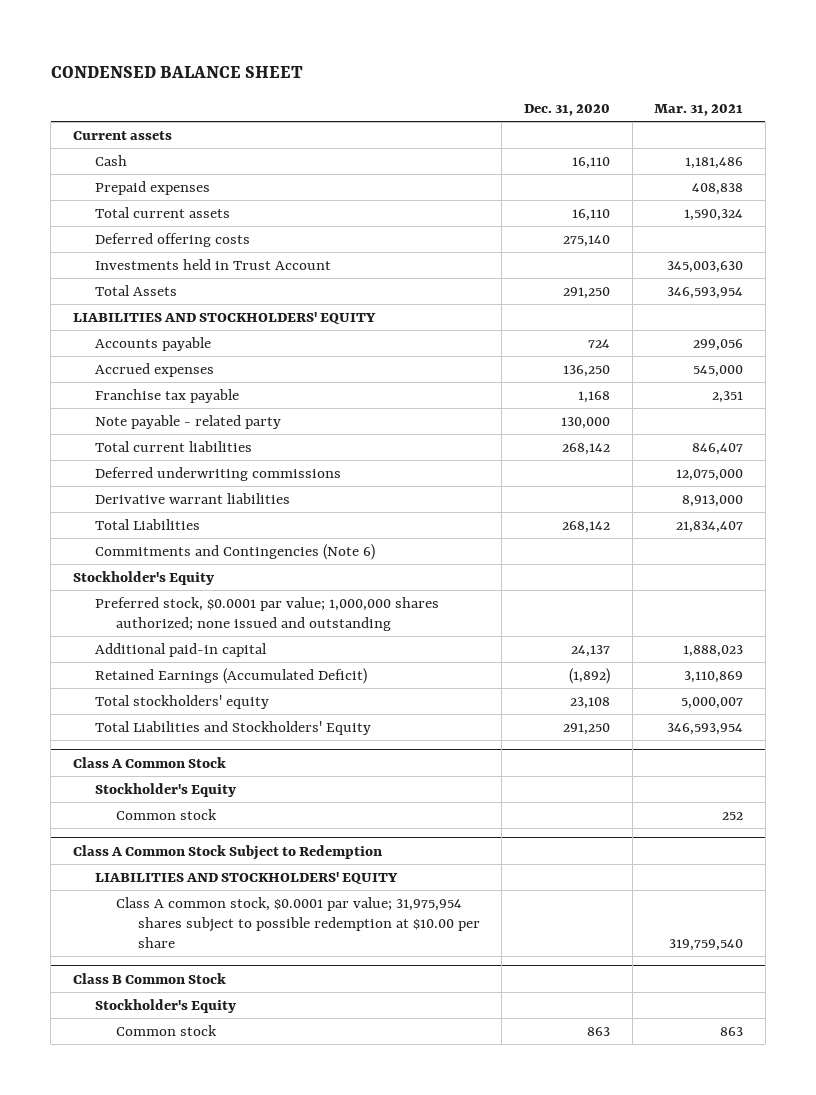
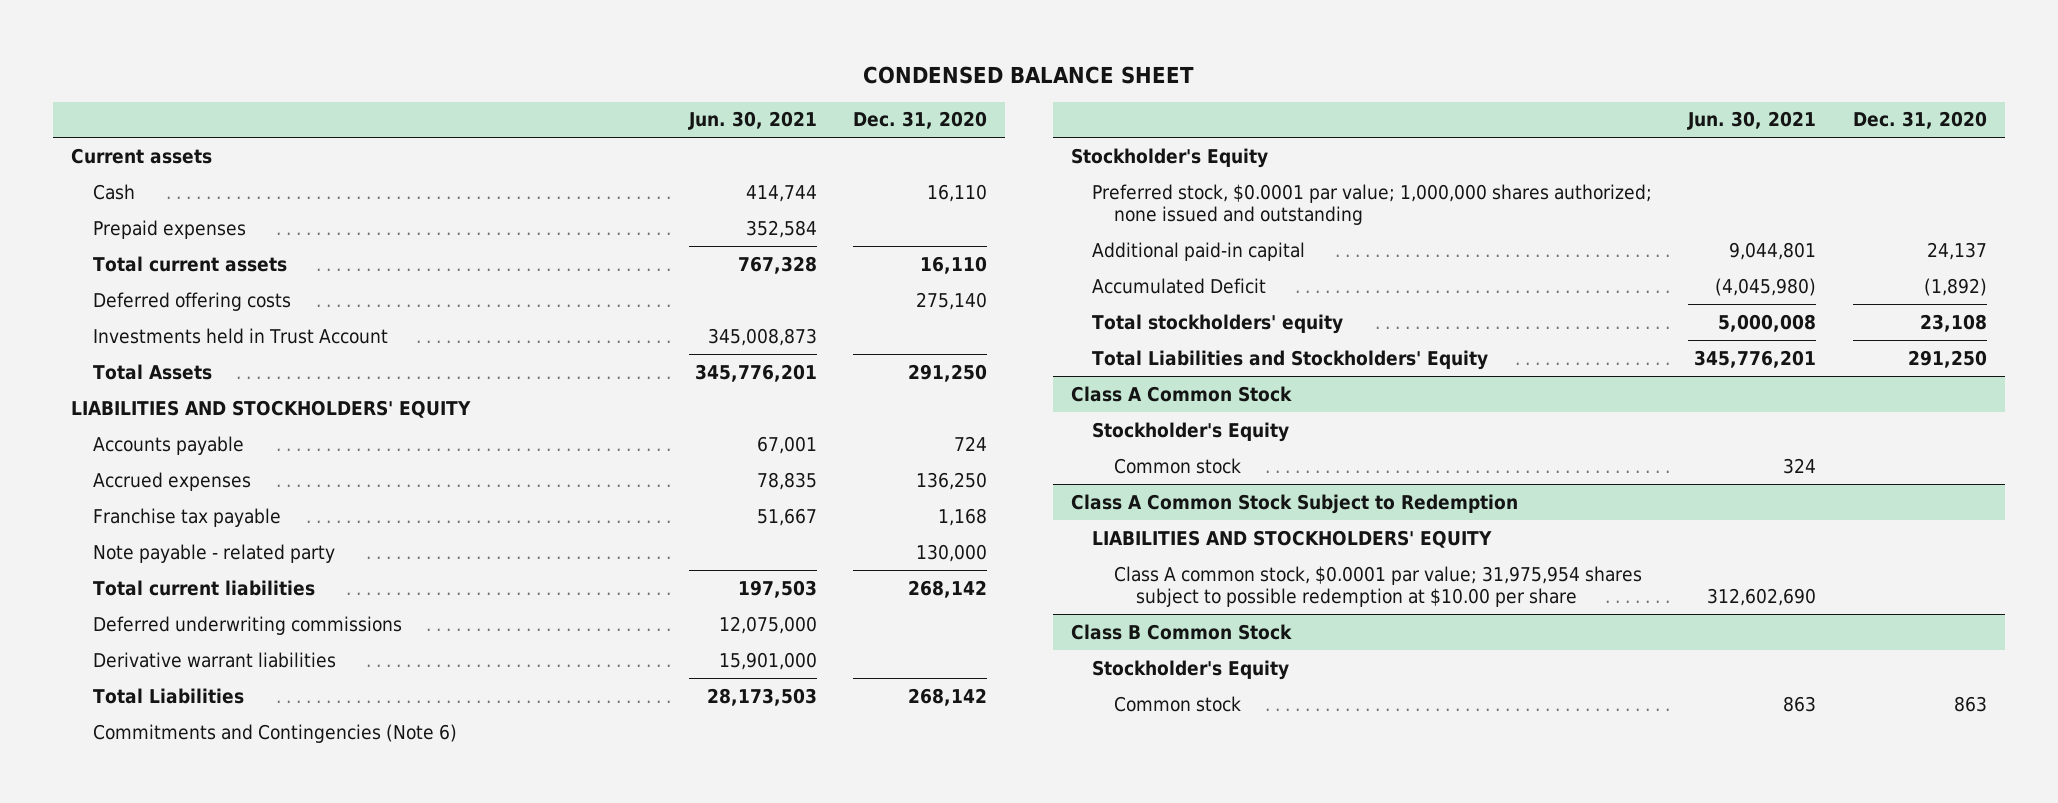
[654,103,744,116] Mar. 31, 2021 -> none
none -> [688,111,818,131] Jun. 30, 2021
[94,668,367,685] Retained Earnings (Accumulated Deficit) -> [1092,277,1267,294] Accumulated Deficit

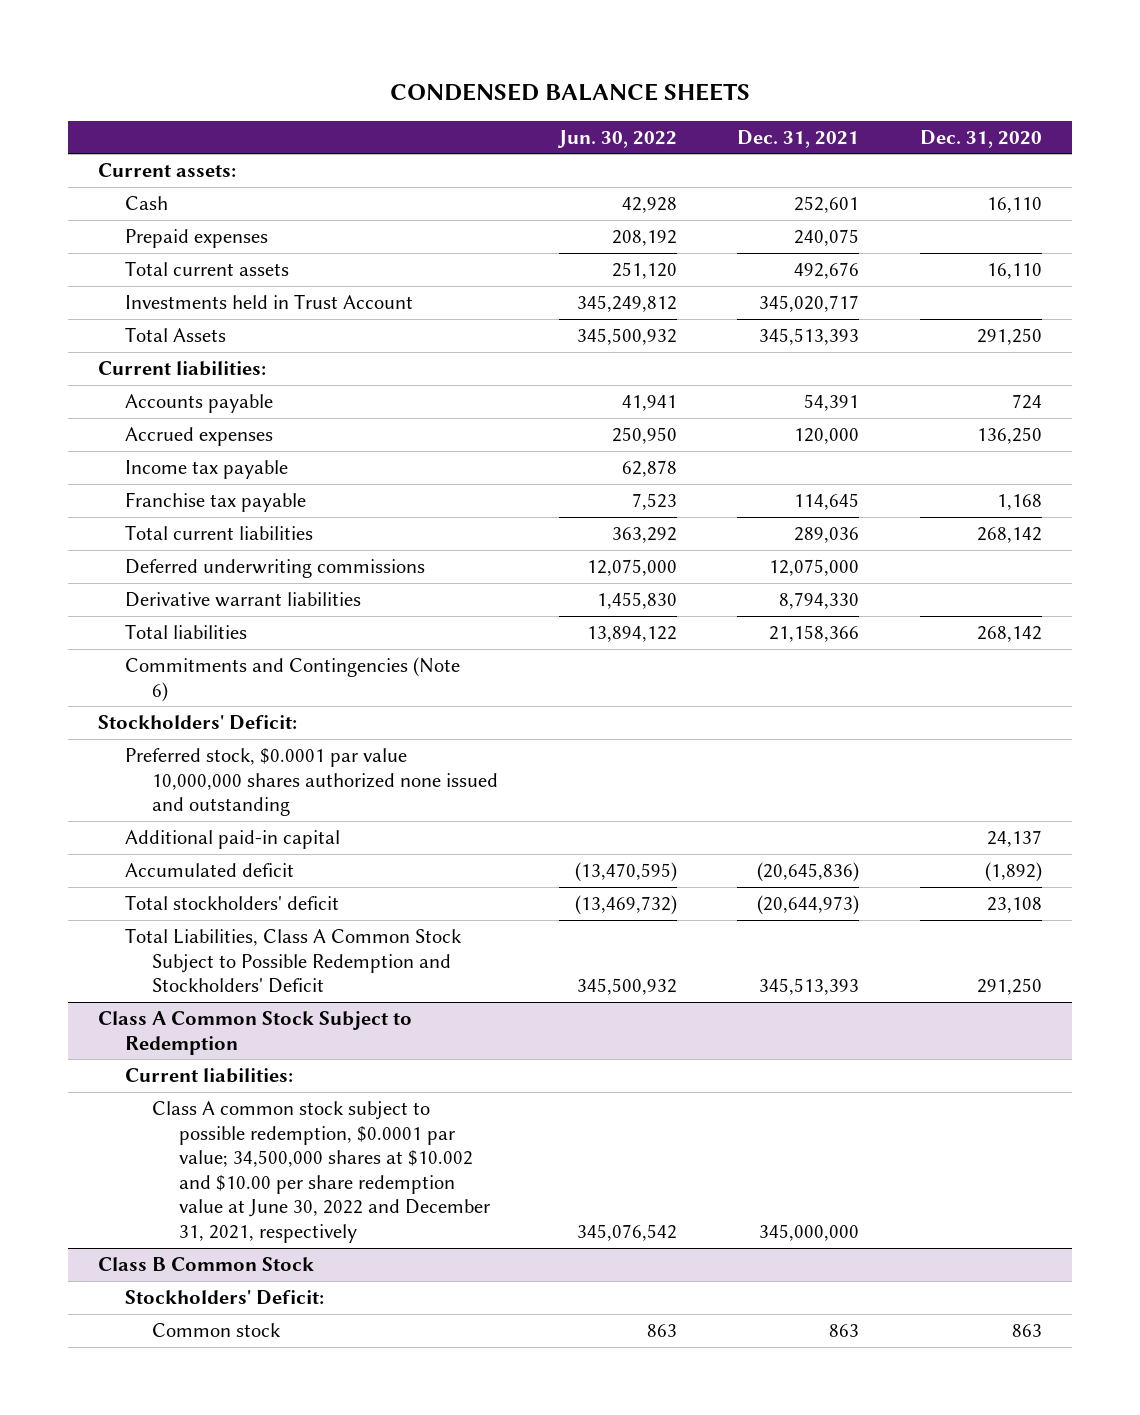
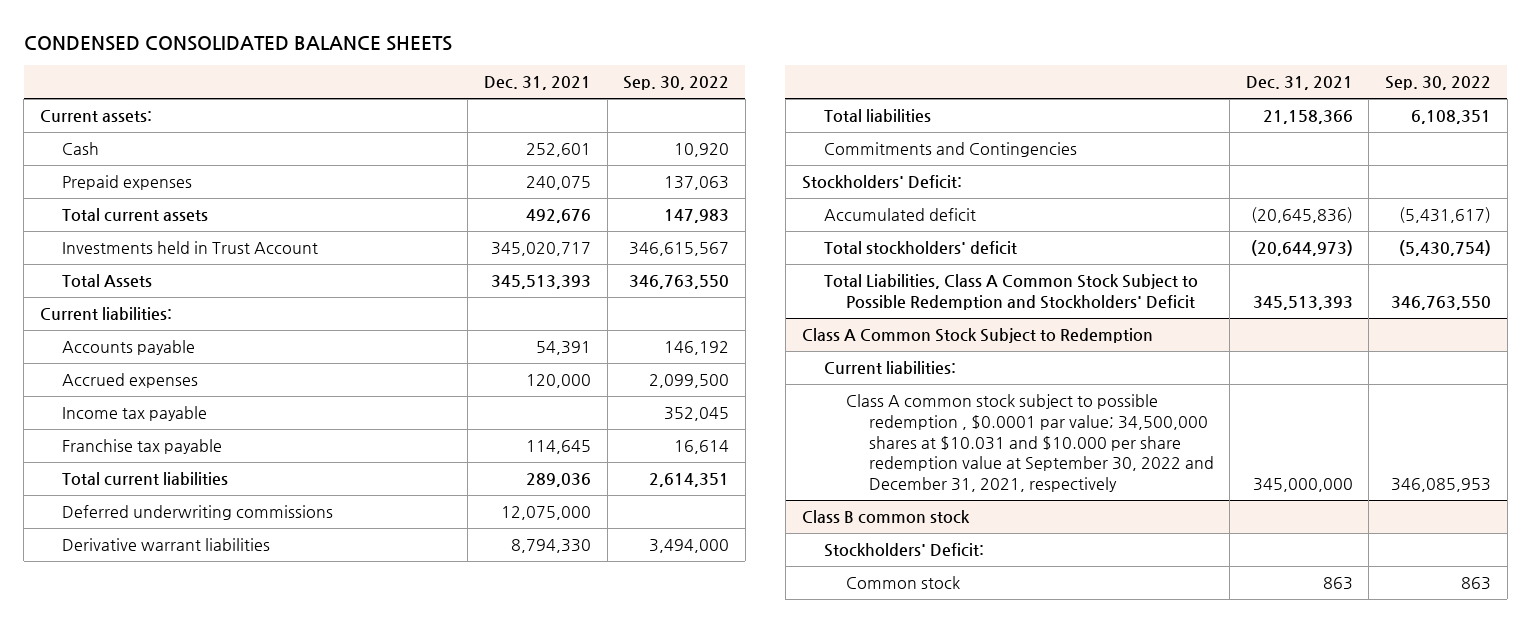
[390,83,751,102] CONDENSED BALANCE SHEETS -> [23,35,452,51] CONDENSED CONSOLIDATED BALANCE SHEETS
[556,129,677,148] Jun. 30, 2022 -> none
[920,129,1043,148] Dec. 31, 2020 -> none
none -> [623,76,730,91] Sep. 30, 2022
[125,657,461,702] Commitments and Contingencies (Note 6) -> [823,142,1077,158] Commitments and Contingencies
[125,748,499,817] Preferred stock, $0.0001 par value 10,000,000 shares authorized none issued and outstanding -> none
[125,830,341,850] Additional paid-in capital -> none
[152,1101,491,1243] Class A common stock subject to possible redemption, $0.0001 par value; 34,500,000 shares at $10.002 and $10.00 per share redemption value at June 30, 2022 and December 31, 2021, respectively -> [846,394,1214,492] Class A common stock subject to possible redemption , $0.0001 par value; 34,500,000 shares at $10.031 and $10.000 per share redemption value at September 30, 2022 and December 31, 2021, respectively
[98,1257,315,1272] Class B Common Stock -> [801,510,970,525] Class B common stock

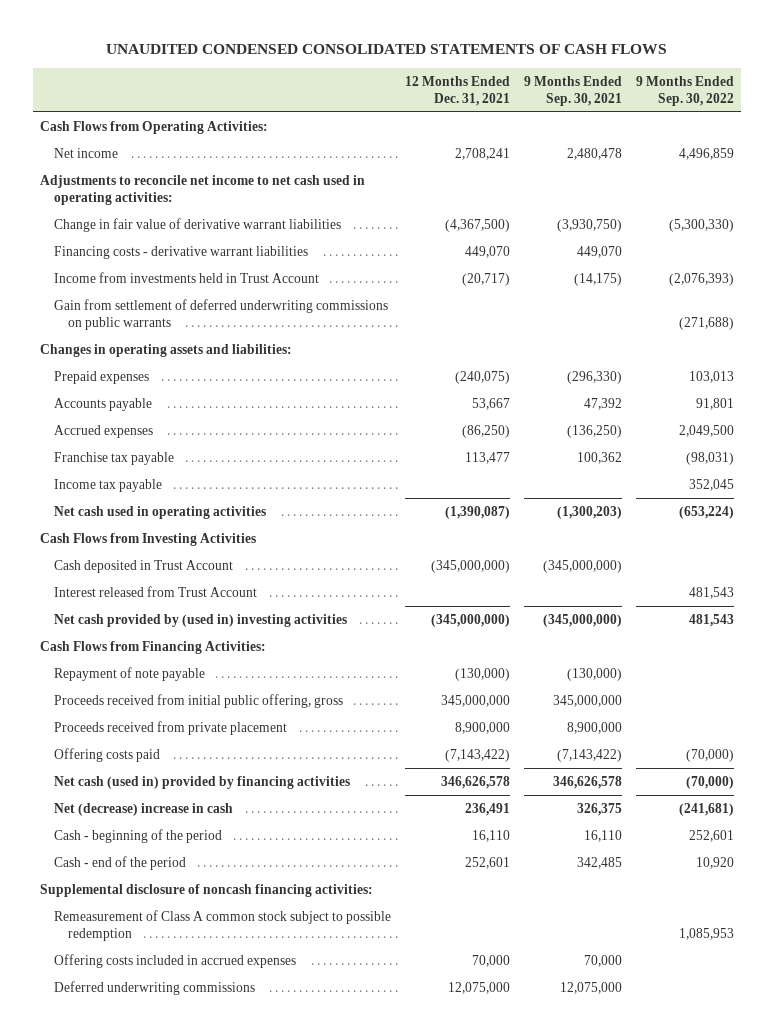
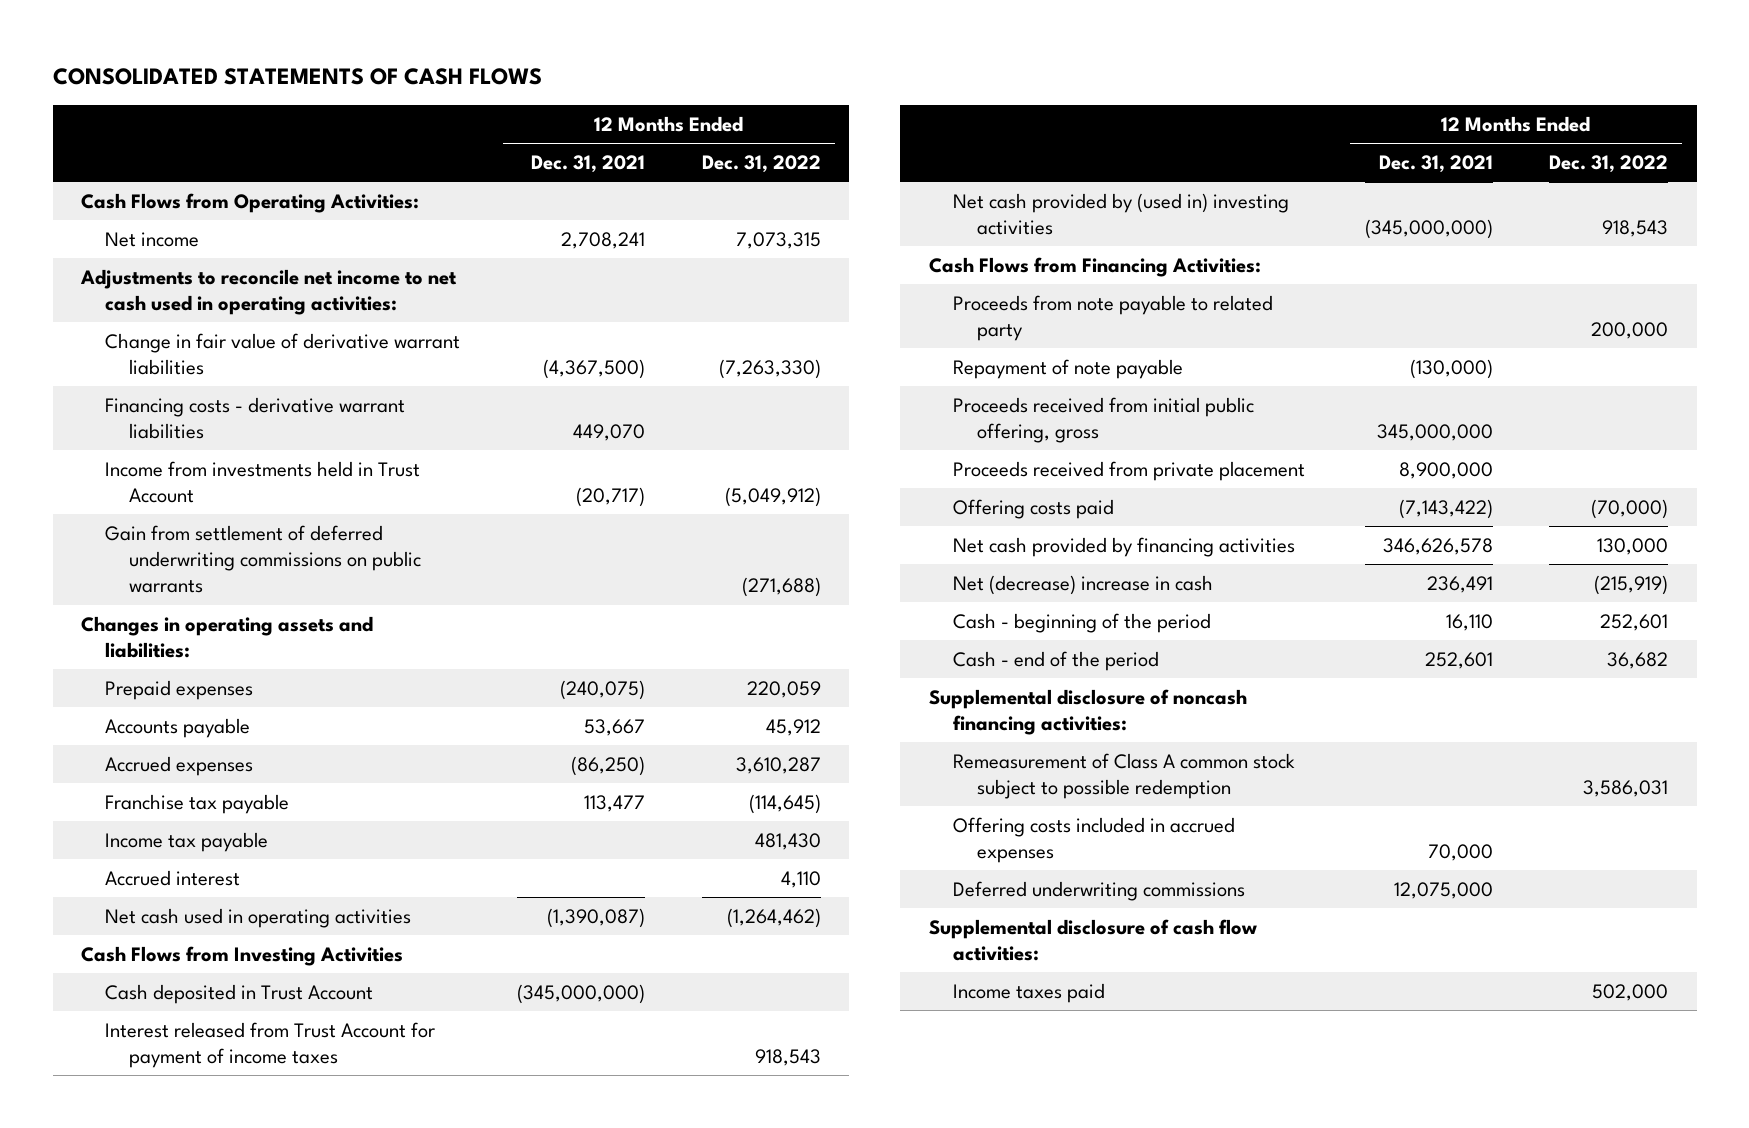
[106,44,668,55] UNAUDITED CONDENSED CONSOLIDATED STATEMENTS OF CASH FLOWS -> [52,68,542,86] CONSOLIDATED STATEMENTS OF CASH FLOWS
[524,75,623,106] 9 Months Ended Sep. 30, 2021 -> none
[636,75,735,106] 9 Months Ended Sep. 30, 2022 -> none
none -> [701,155,821,174] Dec. 31, 2022
none -> [105,869,241,886] Accrued interest
[54,585,258,597] Interest released from Trust Account -> [105,1021,436,1069] Interest released from Trust Account for payment of income taxes
none -> [952,294,1273,342] Proceeds from note payable to related party
[54,775,351,789] Net cash (used in) provided by financing activities -> [952,536,1295,557] Net cash provided by financing activities
none -> [928,918,1257,962] Supplemental disclosure of cash flow activities:
none -> [952,982,1105,1003] Income taxes paid

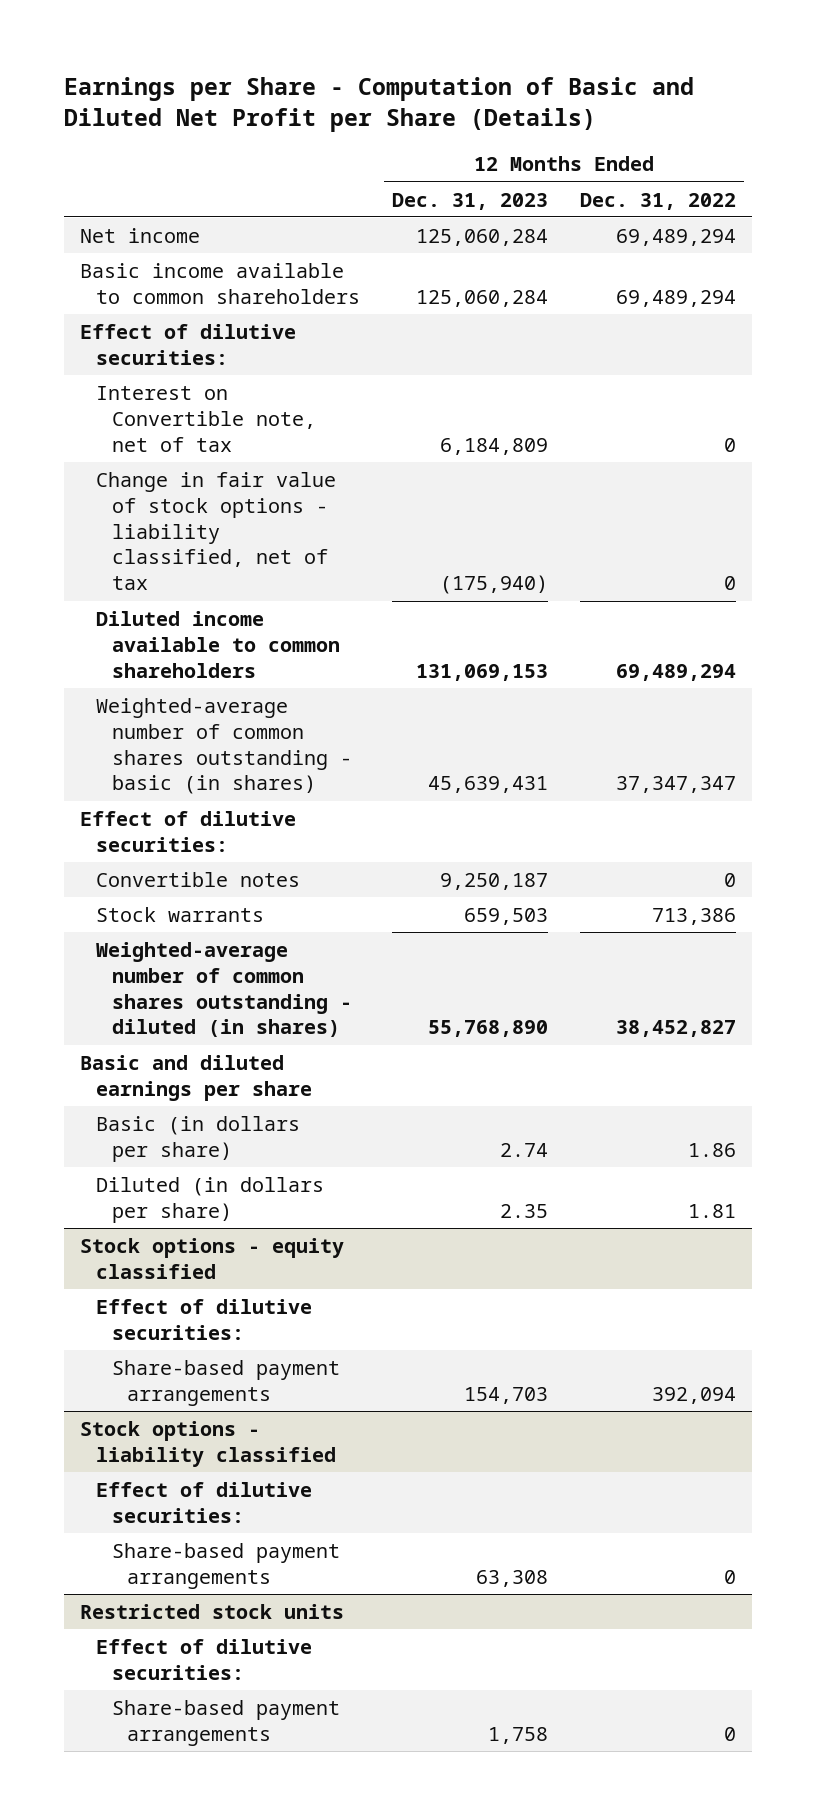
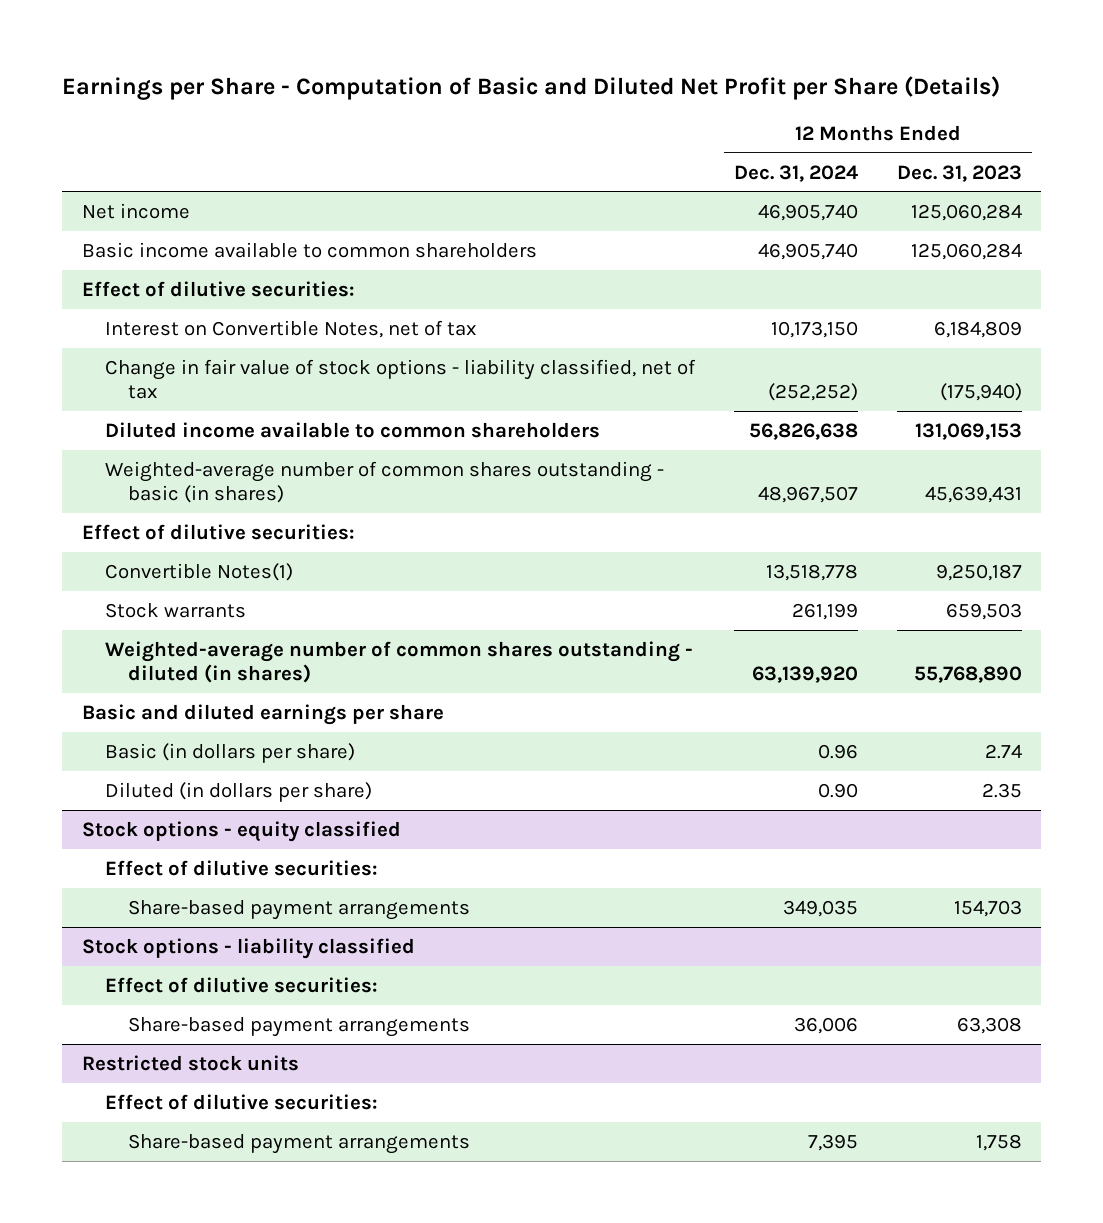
[579,192,736,210] Dec. 31, 2022 -> none
none -> [733,164,858,182] Dec. 31, 2024
[95,385,316,452] Interest on Convertible note, net of tax -> [104,319,476,338] Interest on Convertible Notes, net of tax
[95,871,300,887] Convertible notes -> [104,562,293,581] Convertible Notes(1)

